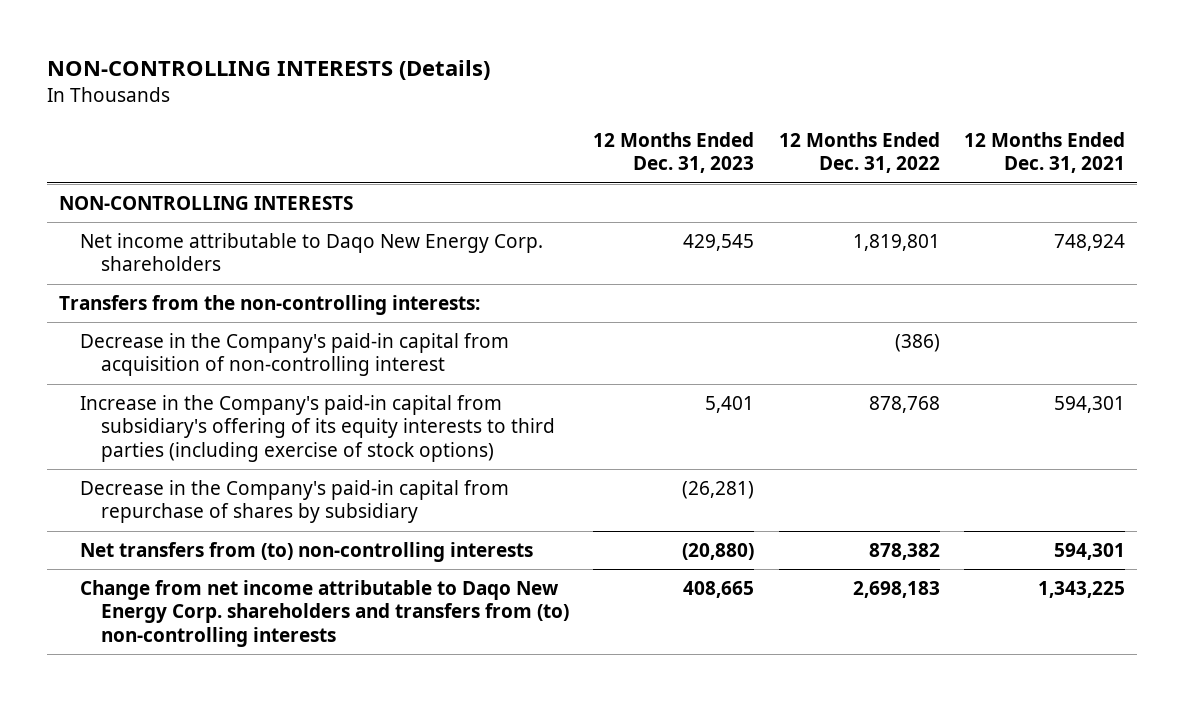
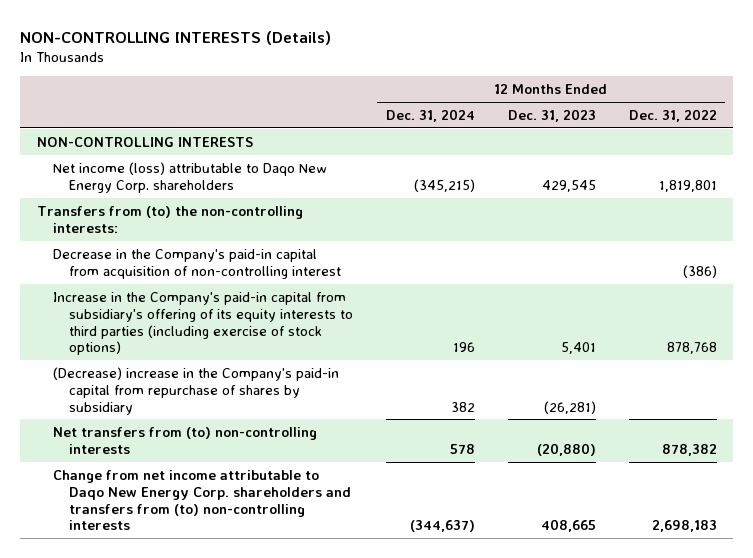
[964,131,1126,174] 12 Months Ended Dec. 31, 2021 -> none
none -> [385,108,475,122] Dec. 31, 2024
[80,232,544,272] Net income attributable to Daqo New Energy Corp. shareholders -> [52,161,327,193] Net income (loss) attributable to Daqo New Energy Corp. shareholders
[59,294,481,315] Transfers from the non-controlling interests: -> [36,205,303,233] Transfers from (to) the non-controlling interests:
[80,479,510,524] Decrease in the Company's paid-in capital from repurchase of shares by subsidiary -> [52,366,339,415] (Decrease) increase in the Company's paid-in capital from repurchase of shares by subsidiary

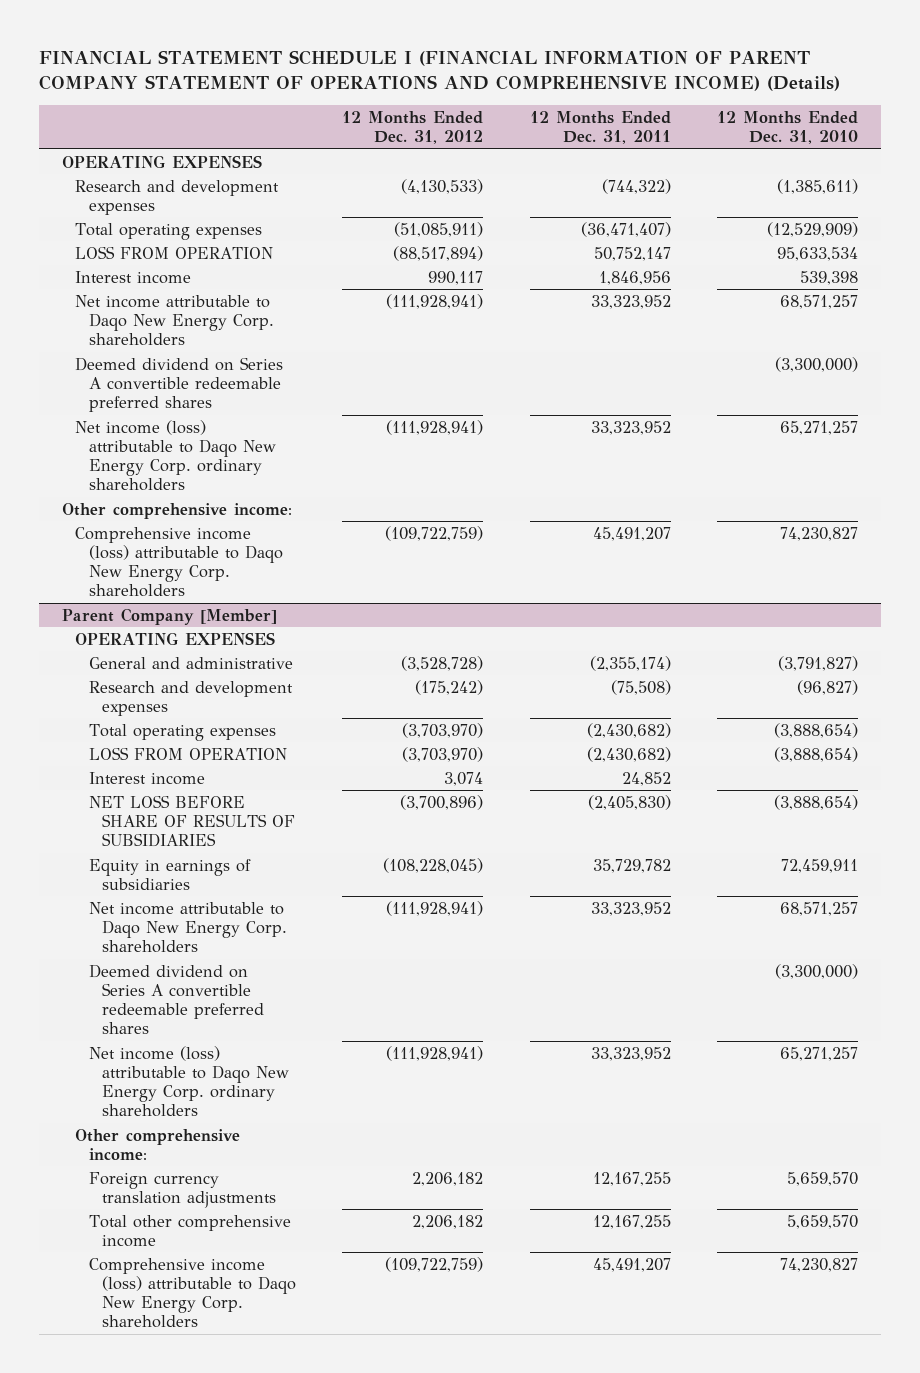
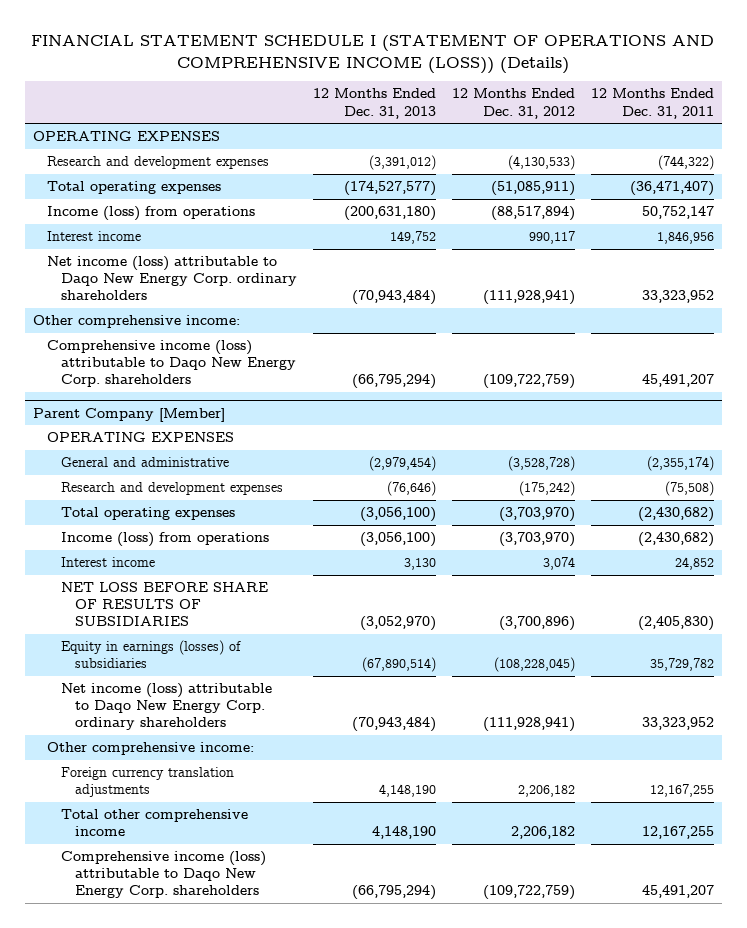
[38,49,840,92] FINANCIAL STATEMENT SCHEDULE I (FINANCIAL INFORMATION OF PARENT COMPANY STATEMENT OF OPERATIONS AND COMPREHENSIVE INCOME) (Details) -> [31,35,715,74] FINANCIAL STATEMENT SCHEDULE I (STATEMENT OF OPERATIONS AND COMPREHENSIVE INCOME (LOSS)) (Details)
[716,111,858,145] 12 Months Ended Dec. 31, 2010 -> none
none -> [313,88,437,119] 12 Months Ended Dec. 31, 2013
[75,245,274,259] LOSS FROM OPERATION -> [47,206,256,222] Income (loss) from operations
[75,294,274,347] Net income attributable to Daqo New Energy Corp. shareholders -> none
[75,356,284,413] Deemed dividend on Series A convertible redeemable preferred shares -> none
[88,746,287,760] LOSS FROM OPERATION -> [61,532,270,548] Income (loss) from operations
[88,901,288,954] Net income attributable to Daqo New Energy Corp. shareholders -> none
[88,963,265,1035] Deemed dividend on Series A convertible redeemable preferred shares -> none
[88,858,251,890] Equity in earnings of subsidiaries -> [61,640,242,669] Equity in earnings (losses) of subsidiaries

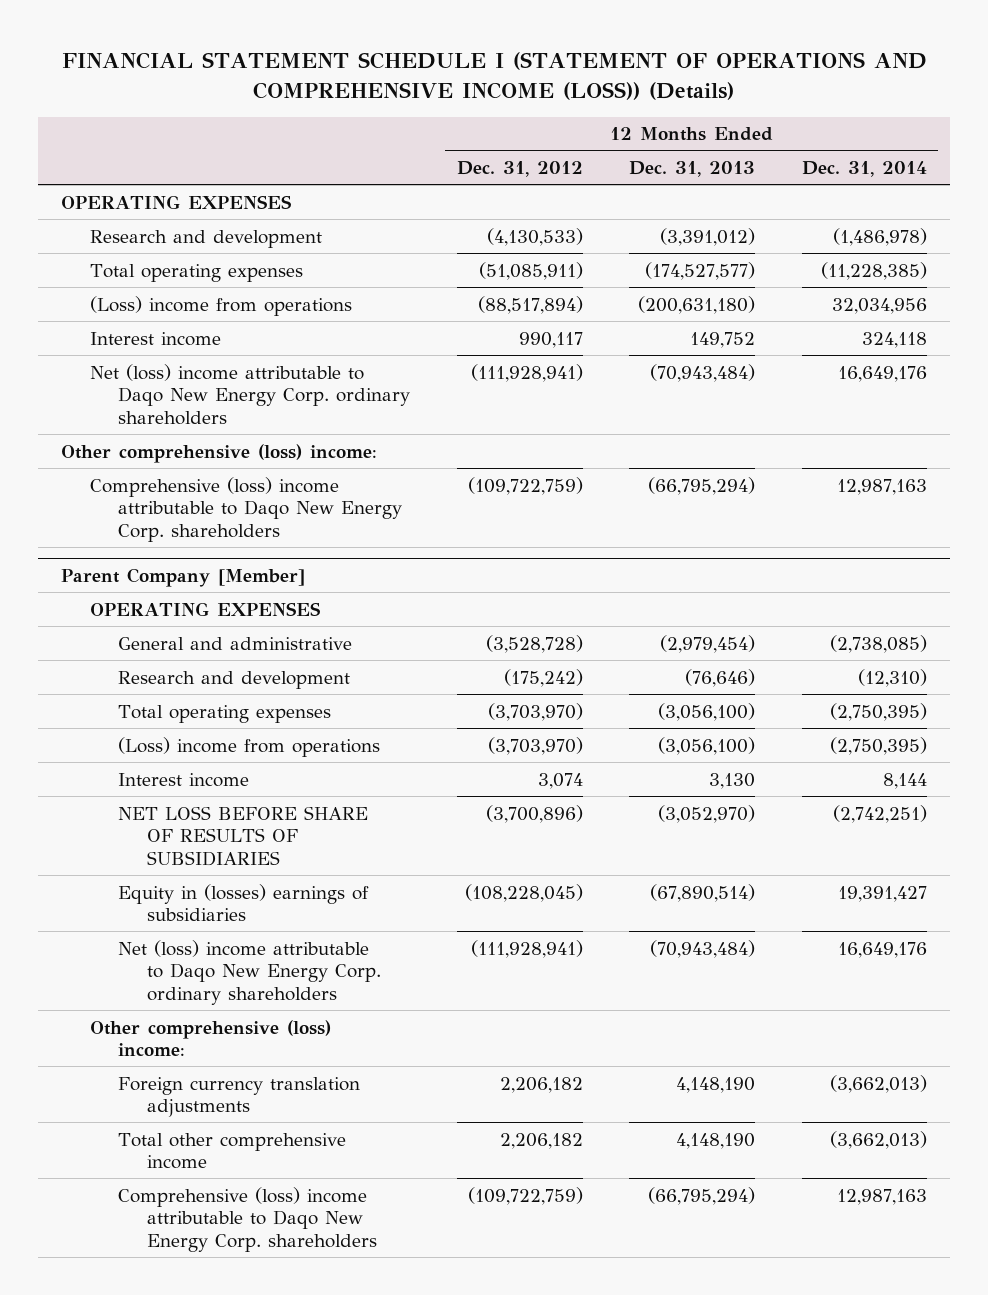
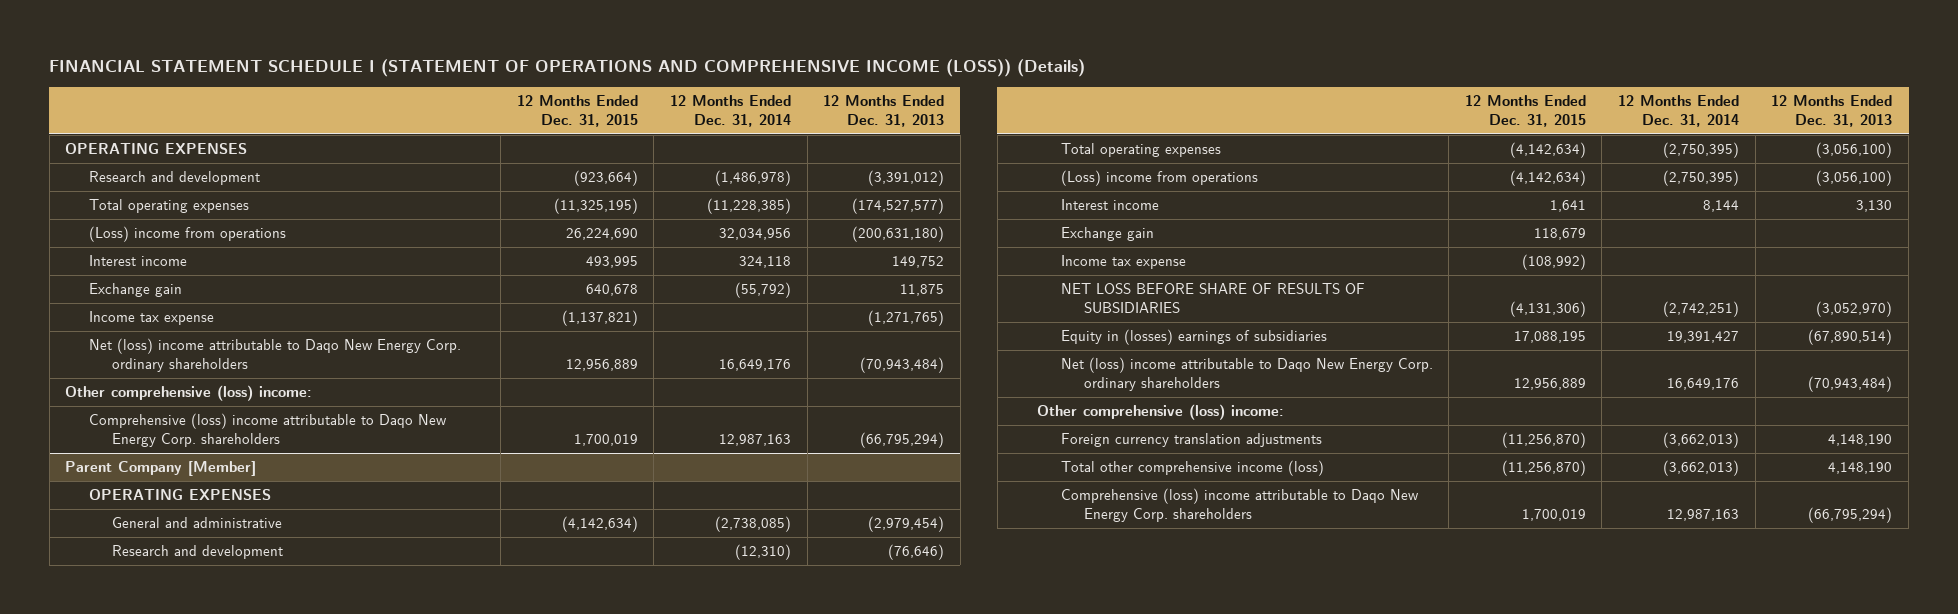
[456,161,583,178] Dec. 31, 2012 -> none
none -> [516,94,638,127] 12 Months Ended Dec. 31, 2015
none -> [88,283,182,298] Exchange gain
none -> [88,311,214,326] Income tax expense
none -> [1060,227,1154,242] Exchange gain
none -> [1060,255,1186,270] Income tax expense
[118,1132,347,1170] Total other comprehensive income -> [1060,460,1324,477] Total other comprehensive income (loss)

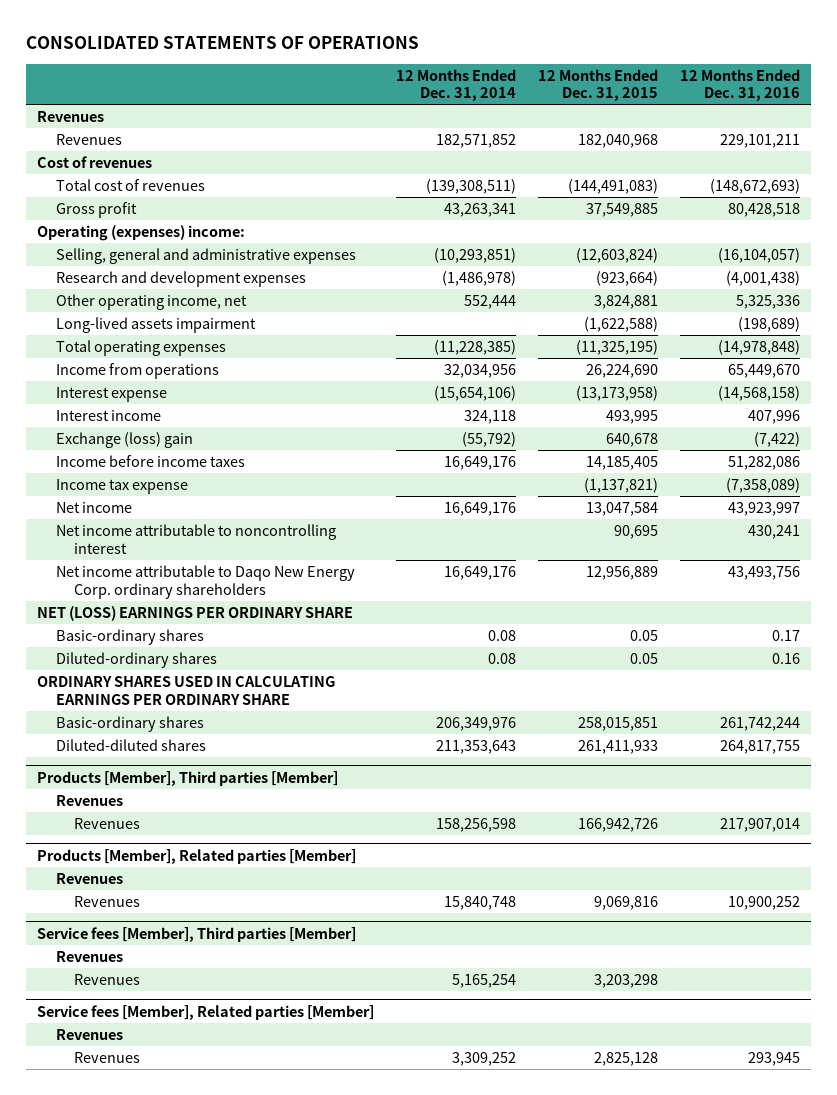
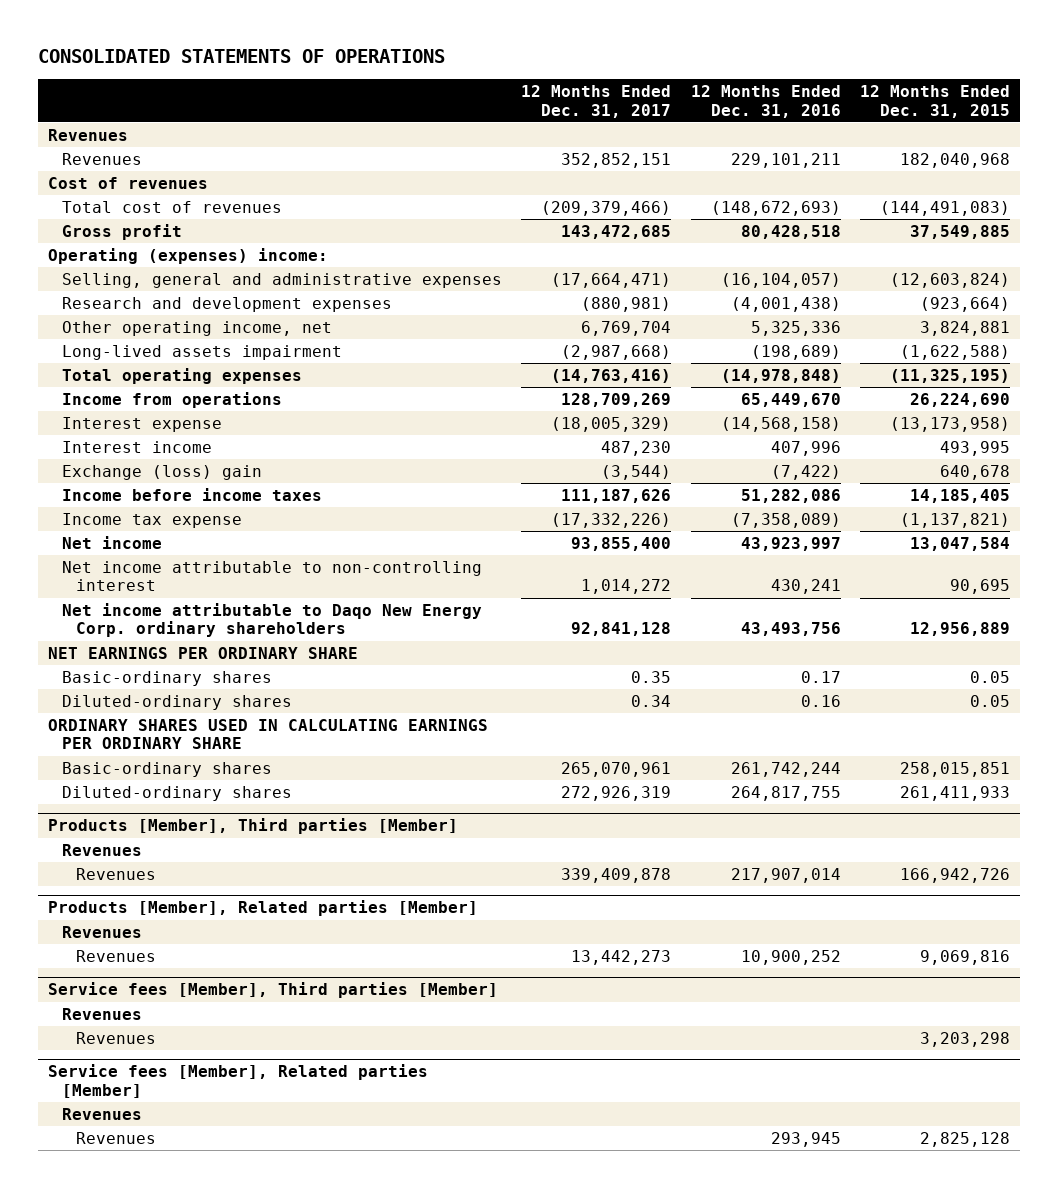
[396,68,517,102] 12 Months Ended Dec. 31, 2014 -> none
none -> [521,84,672,118] 12 Months Ended Dec. 31, 2017
[55,523,336,554] Net income attributable to noncontrolling interest -> [61,560,482,592] Net income attributable to non-controlling interest
[37,605,354,621] NET (LOSS) EARNINGS PER ORDINARY SHARE -> [48,646,359,659] NET EARNINGS PER ORDINARY SHARE
[55,738,206,751] Diluted-diluted shares -> [61,785,292,801] Diluted-ordinary shares

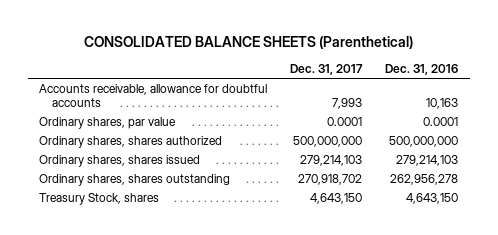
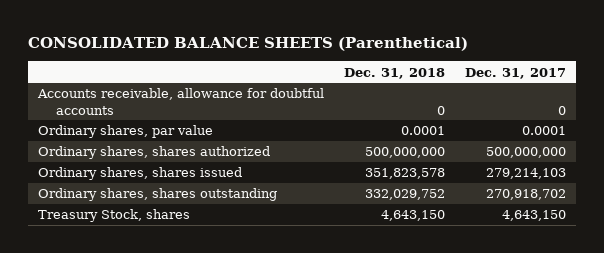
[385,64,459,76] Dec. 31, 2016 -> none
none -> [343,67,445,79] Dec. 31, 2018
[332,98,363,110] 7,993 -> [557,105,566,115] 0

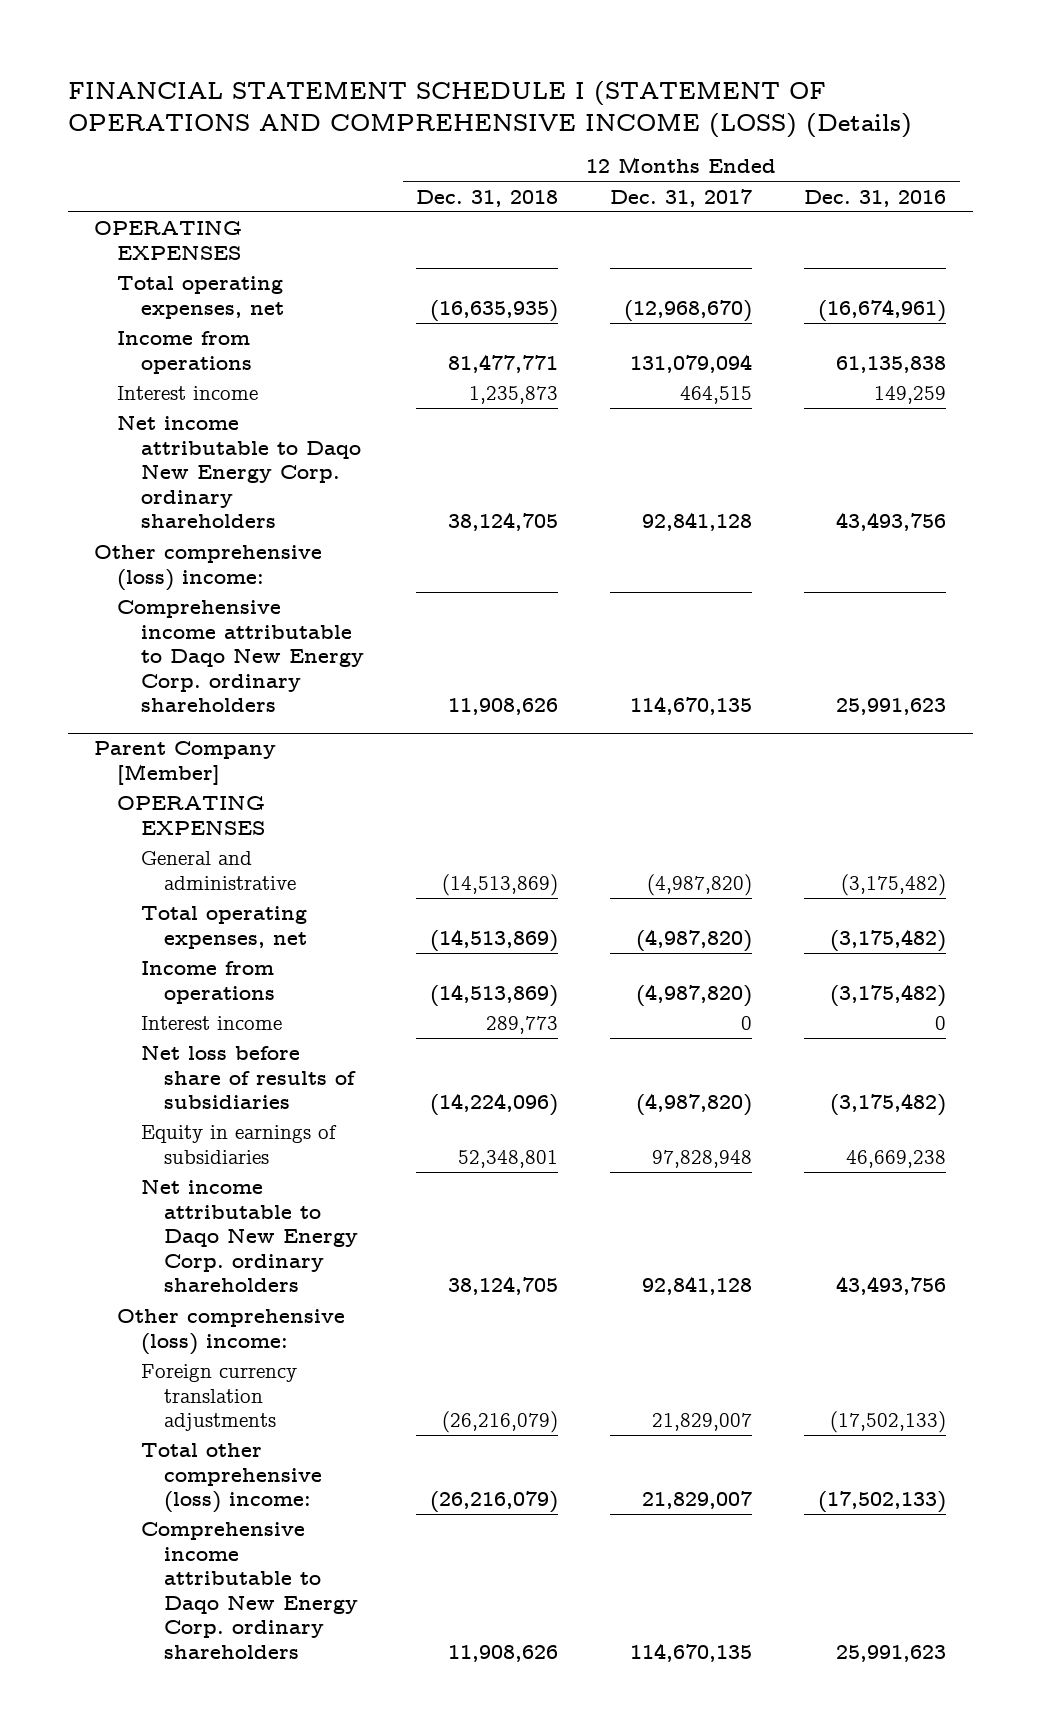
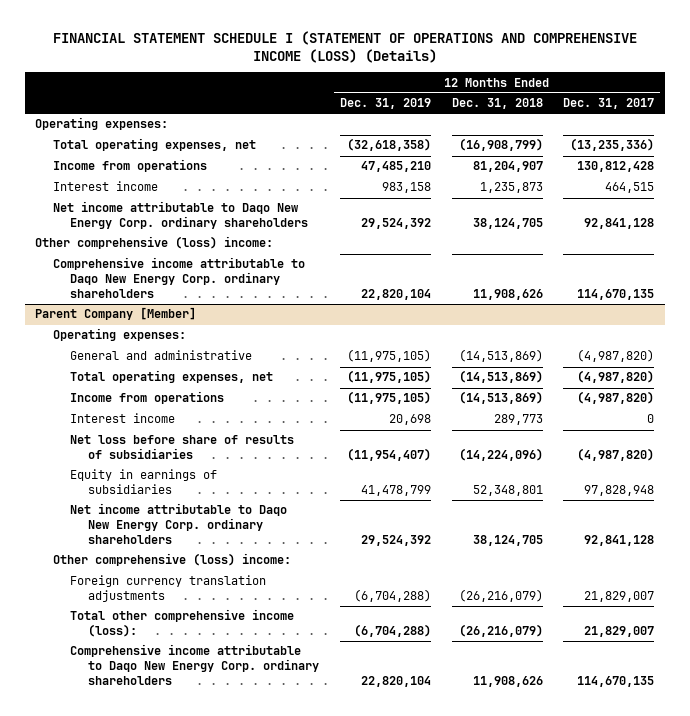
[804,189,947,207] Dec. 31, 2016 -> none
none -> [339,98,431,110] Dec. 31, 2019
[93,220,242,260] OPERATING EXPENSES -> [35,117,169,131] Operating expenses:
[429,299,558,322] (16,635,935) -> [458,138,543,152] (16,908,799)
[624,299,753,322] (12,968,670) -> [570,138,655,152] (13,235,336)
[447,353,558,373] 81,477,771 -> [472,161,543,173] 81,204,907
[630,353,753,373] 131,079,094 -> [577,161,655,173] 130,812,428
[117,795,266,835] OPERATING EXPENSES -> [52,328,186,342] Operating expenses:
[140,1443,322,1514] Total other comprehensive (loss) income: -> [70,609,295,638] Total other comprehensive income (loss):

